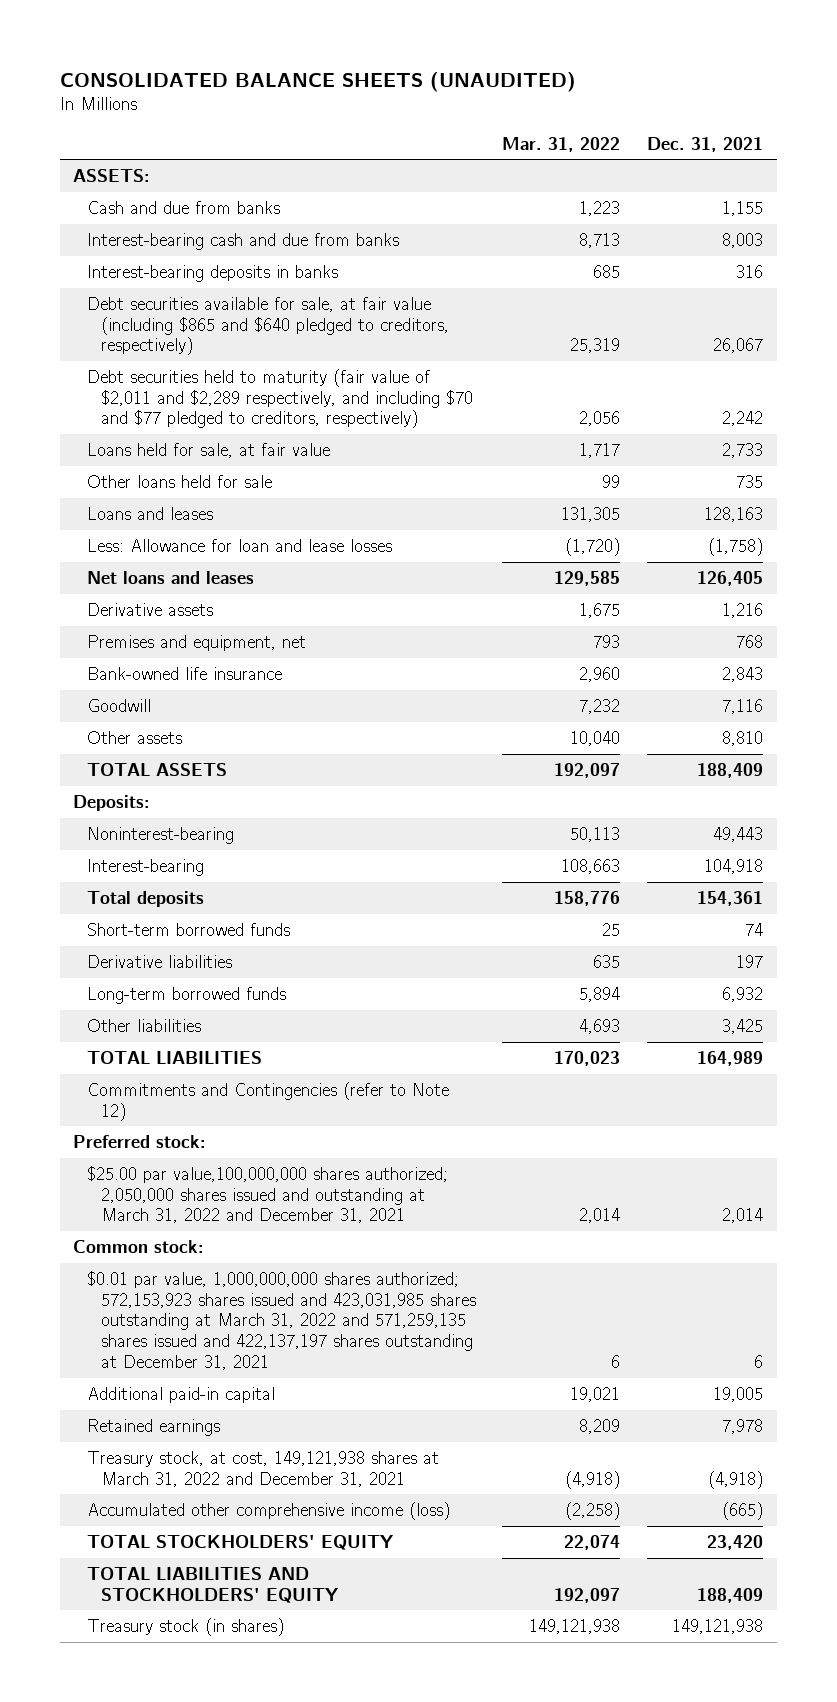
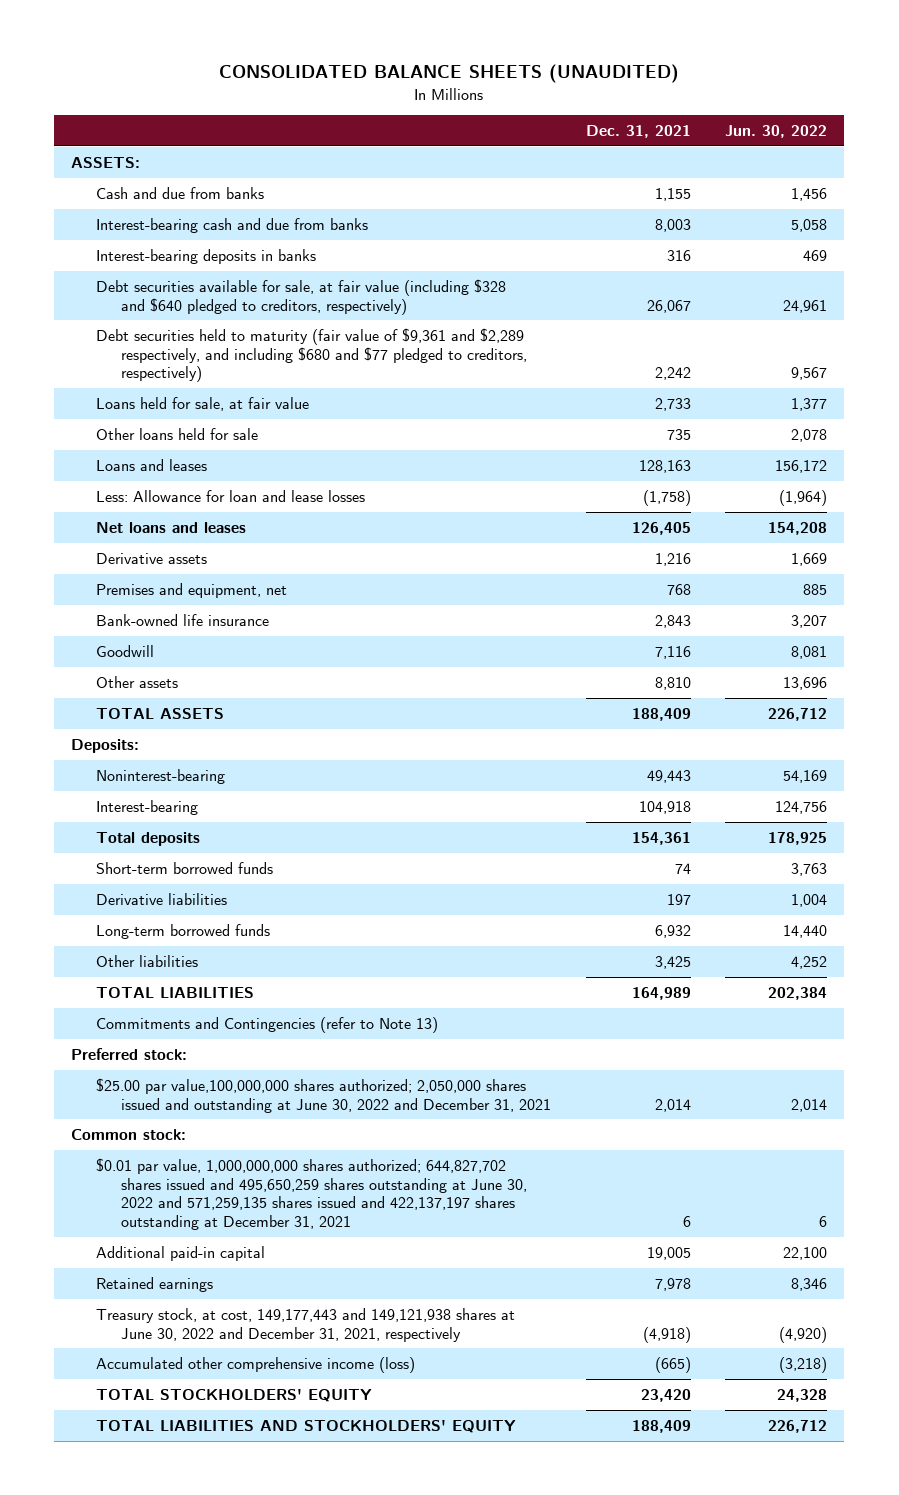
[502,136,621,152] Mar. 31, 2022 -> none
none -> [725,125,828,139] Jun. 30, 2022
[87,296,449,356] Debt securities available for sale, at fair value (including $865 and $640 pledged to creditors, respectively) -> [96,278,507,315] Debt securities available for sale, at fair value (including $328 and $640 pledged to creditors, respectively)
[87,368,473,429] Debt securities held to maturity (fair value of $2,011 and $2,289 respectively, and including $70 and $77 pledged to creditors, respectively) -> [96,327,527,383] Debt securities held to maturity (fair value of $9,361 and $2,289 respectively, and including $680 and $77 pledged to creditors, respectively)
[87,1081,450,1121] Commitments and Contingencies (refer to Note 12) -> [96,1016,439,1033] Commitments and Contingencies (refer to Note 13)
[87,1165,449,1224] $25.00 par value,100,000,000 shares authorized; 2,050,000 shares issued and outstanding at March 31, 2022 and December 31, 2021 -> [96,1077,551,1113] $25.00 par value,100,000,000 shares authorized; 2,050,000 shares issued and outstanding at June 30, 2022 and December 31, 2021
[87,1270,476,1371] $0.01 par value, 1,000,000,000 shares authorized; 572,153,923 shares issued and 423,031,985 shares outstanding at March 31, 2022 and 571,259,135 shares issued and 422,137,197 shares outstanding at December 31, 2021 -> [96,1157,527,1231] $0.01 par value, 1,000,000,000 shares authorized; 644,827,702 shares issued and 495,650,259 shares outstanding at June 30, 2022 and 571,259,135 shares issued and 422,137,197 shares outstanding at December 31, 2021
[87,1450,440,1487] Treasury stock, at cost, 149,121,938 shares at March 31, 2022 and December 31, 2021 -> [96,1307,516,1342] Treasury stock, at cost, 149,177,443 and 149,121,938 shares at June 30, 2022 and December 31, 2021, respectively
[87,1617,285,1636] Treasury stock (in shares) -> none

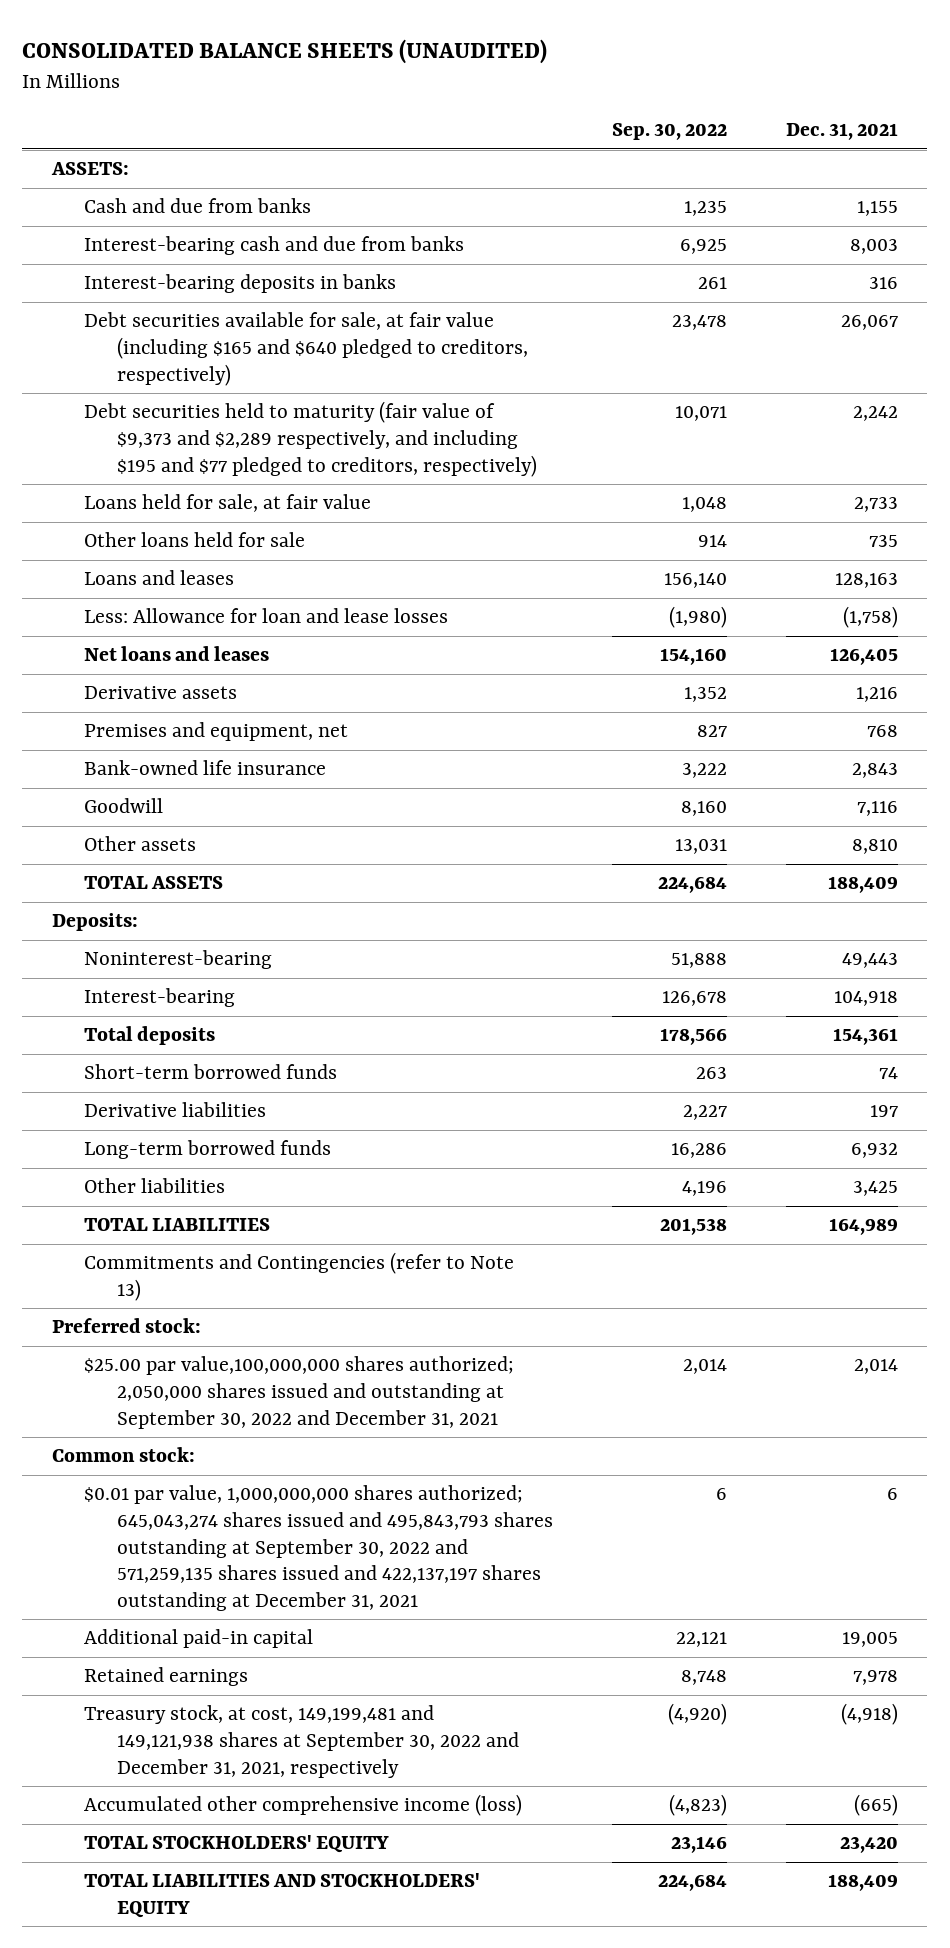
[725,125,828,139] Jun. 30, 2022 -> none
none -> [611,123,727,141] Sep. 30, 2022
[96,278,507,315] Debt securities available for sale, at fair value (including $328 and $640 pledged to creditors, respectively) -> [84,312,528,386] Debt securities available for sale, at fair value (including $165 and $640 pledged to creditors, respectively)
[96,327,527,383] Debt securities held to maturity (fair value of $9,361 and $2,289 respectively, and including $680 and $77 pledged to creditors, respectively) -> [84,401,537,477] Debt securities held to maturity (fair value of $9,373 and $2,289 respectively, and including $195 and $77 pledged to creditors, respectively)
[96,1077,551,1113] $25.00 par value,100,000,000 shares authorized; 2,050,000 shares issued and outstanding at June 30, 2022 and December 31, 2021 -> [84,1356,515,1429] $25.00 par value,100,000,000 shares authorized; 2,050,000 shares issued and outstanding at September 30, 2022 and December 31, 2021
[96,1157,527,1231] $0.01 par value, 1,000,000,000 shares authorized; 644,827,702 shares issued and 495,650,259 shares outstanding at June 30, 2022 and 571,259,135 shares issued and 422,137,197 shares outstanding at December 31, 2021 -> [84,1485,553,1611] $0.01 par value, 1,000,000,000 shares authorized; 645,043,274 shares issued and 495,843,793 shares outstanding at September 30, 2022 and 571,259,135 shares issued and 422,137,197 shares outstanding at December 31, 2021
[96,1307,516,1342] Treasury stock, at cost, 149,177,443 and 149,121,938 shares at June 30, 2022 and December 31, 2021, respectively -> [84,1705,519,1778] Treasury stock, at cost, 149,199,481 and 149,121,938 shares at September 30, 2022 and December 31, 2021, respectively

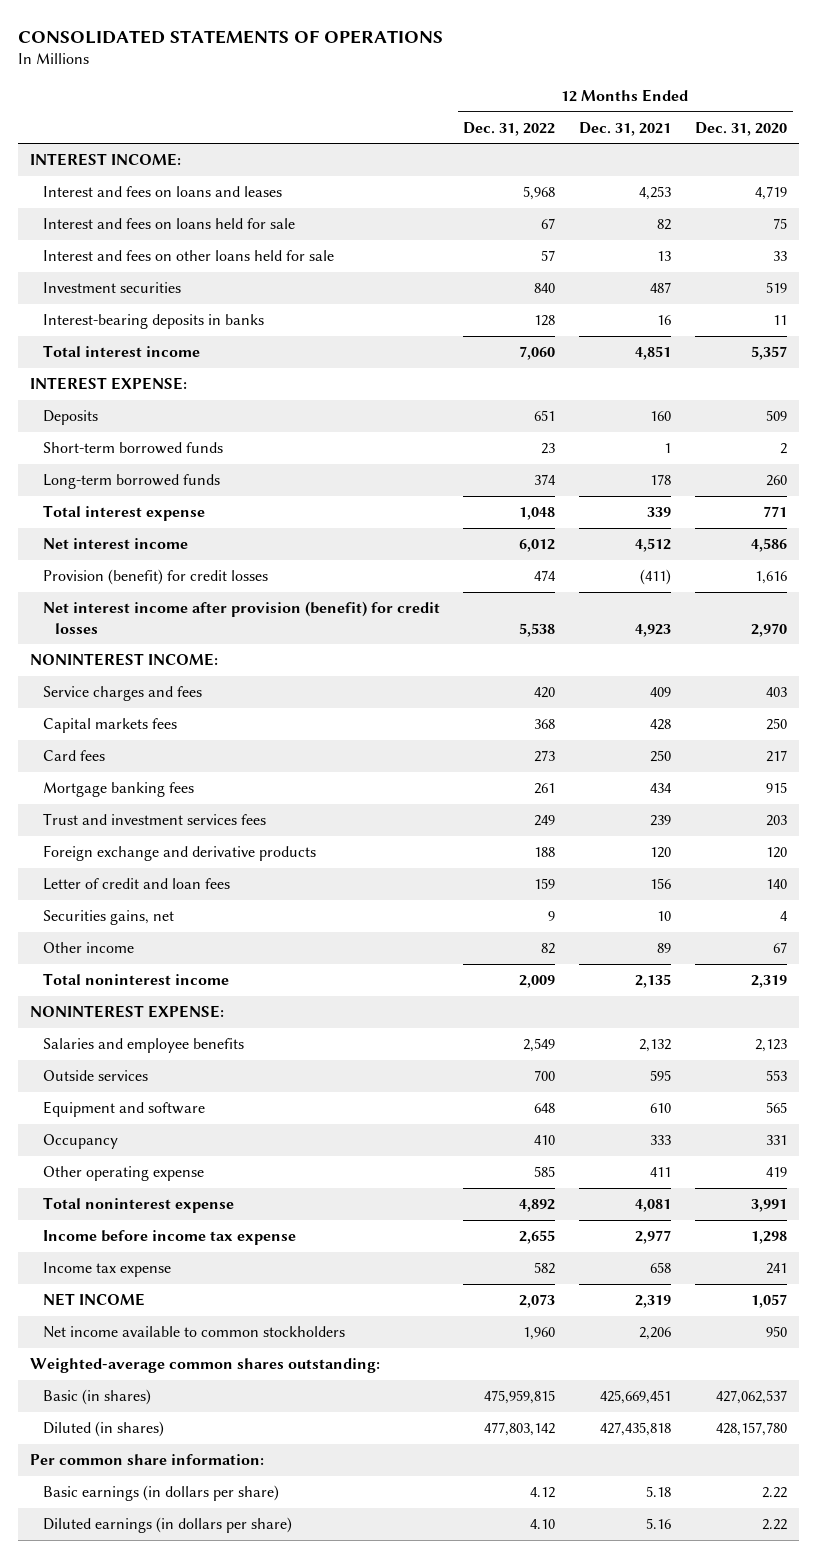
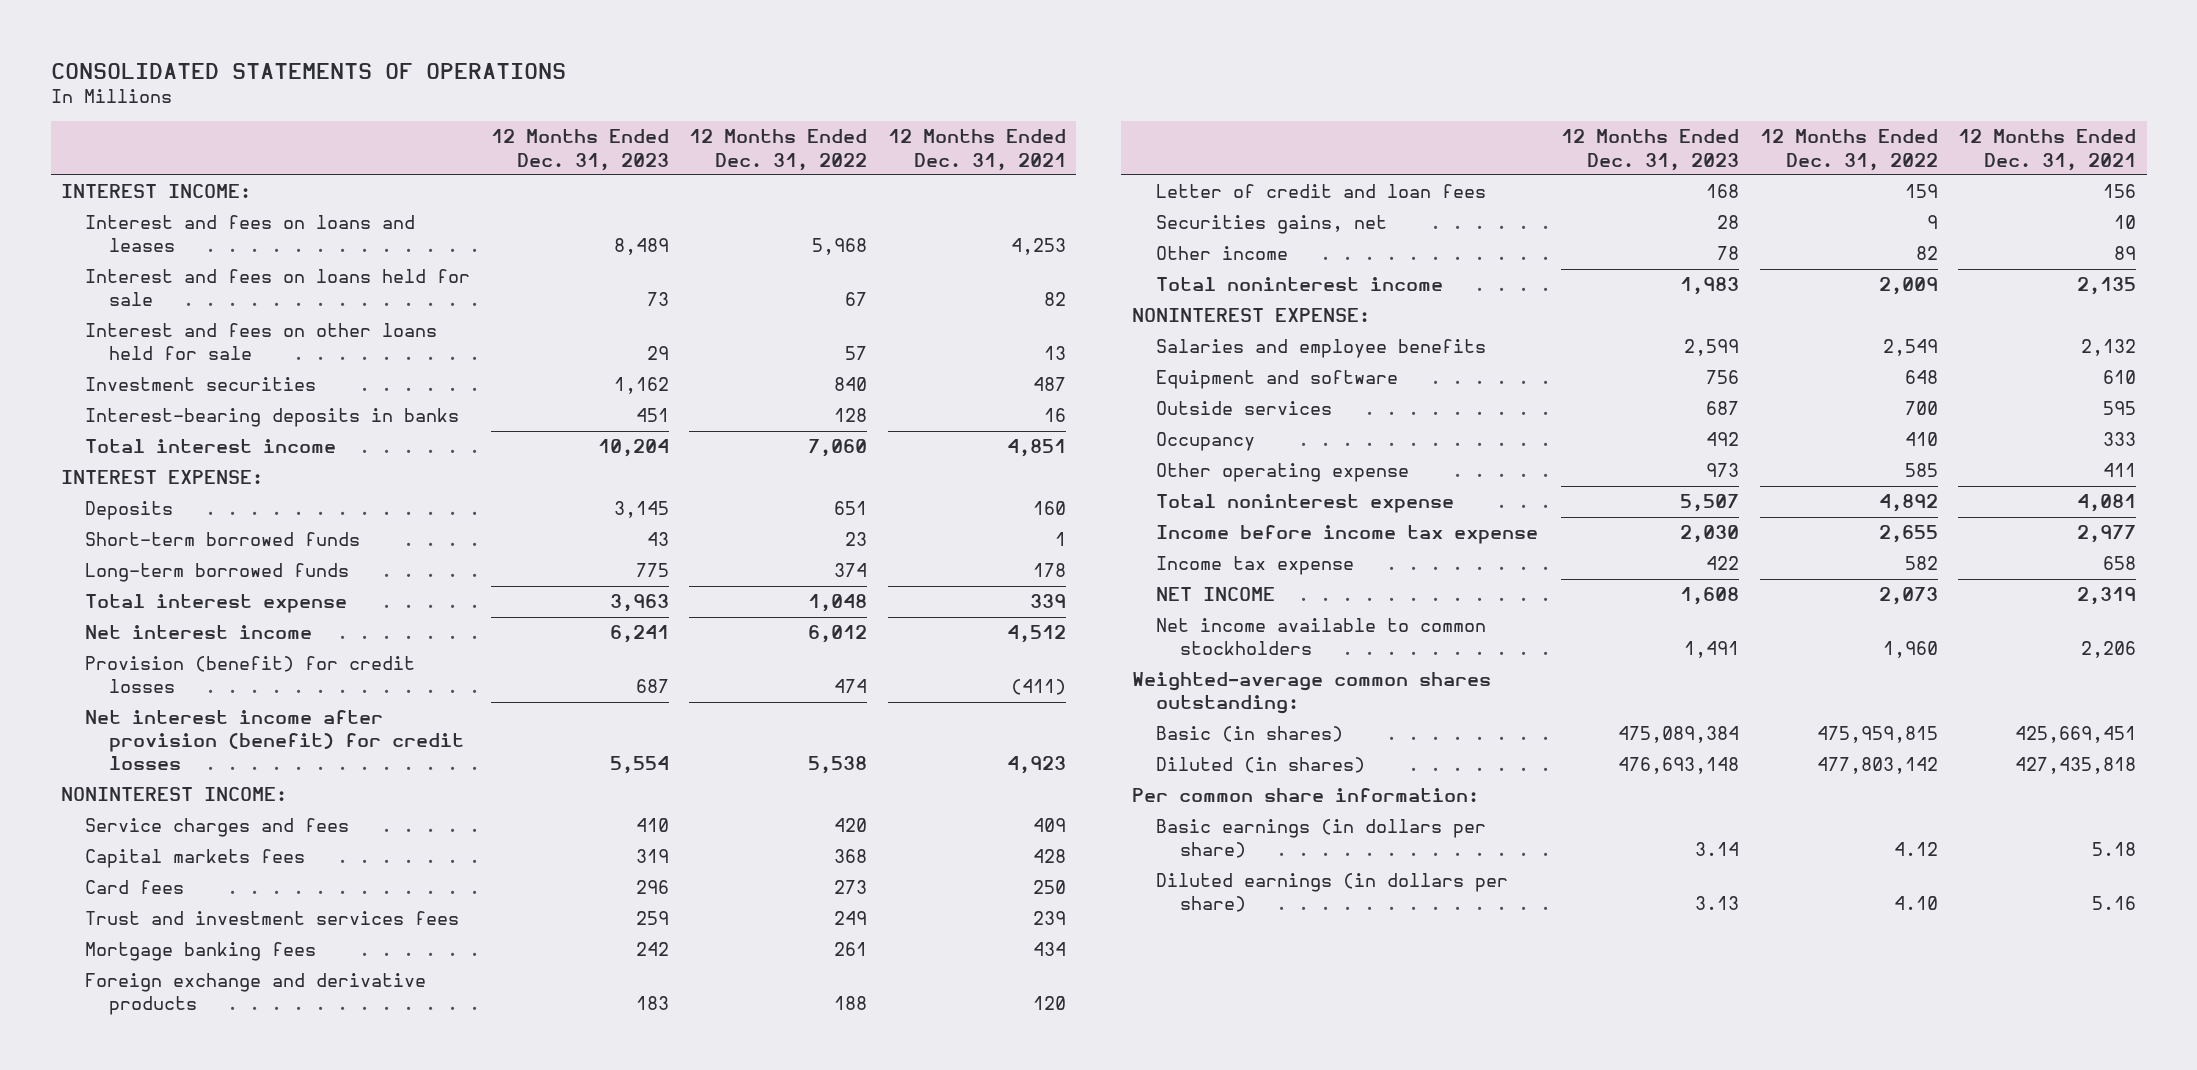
[695,121,788,136] Dec. 31, 2020 -> none
none -> [490,129,669,171] 12 Months Ended Dec. 31, 2023
[42,781,194,797] Mortgage banking fees -> [85,942,317,962] Mortgage banking fees
[42,1069,148,1081] Outside services -> [1155,401,1332,416] Outside services

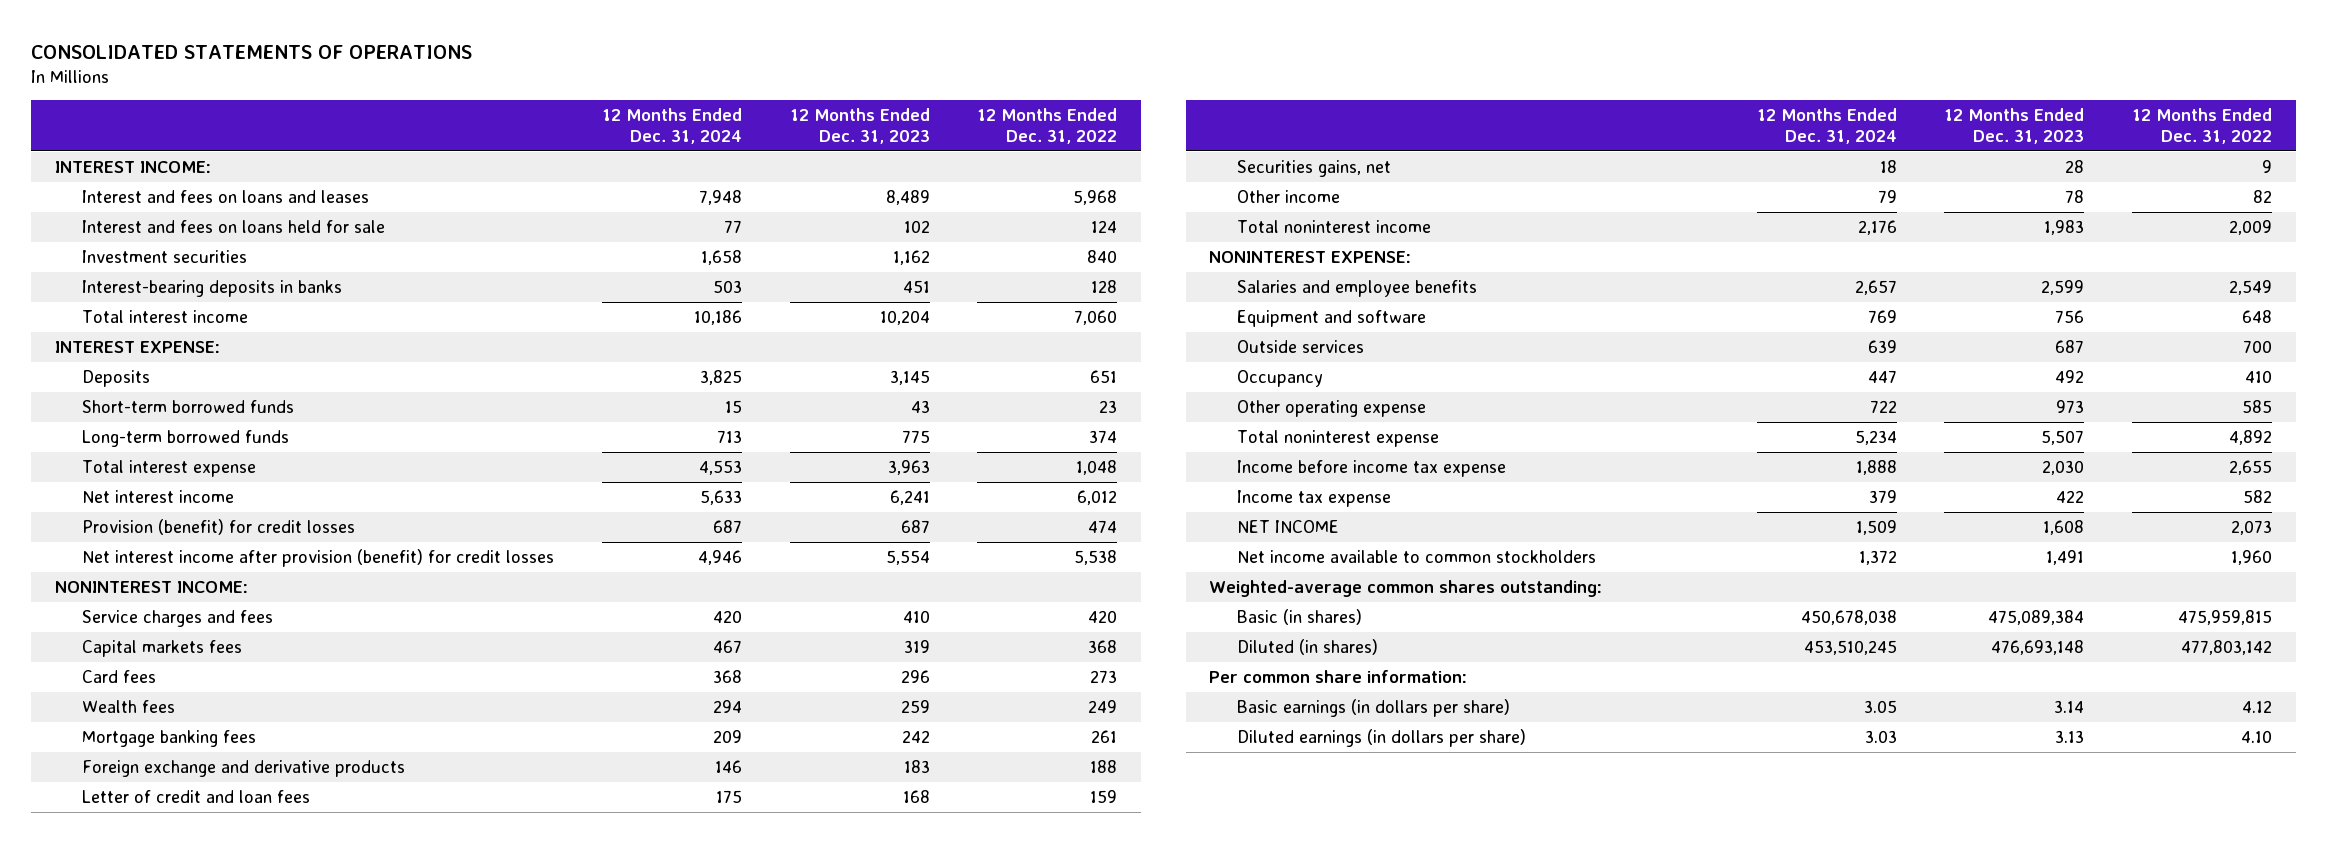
[887,129,1066,171] 12 Months Ended Dec. 31, 2021 -> none
none -> [602,108,743,145] 12 Months Ended Dec. 31, 2024
[85,323,438,361] Interest and fees on other loans held for sale -> none
[646,292,669,307] 73 -> [903,220,930,234] 102
[845,292,868,307] 67 -> [1091,220,1118,234] 124
[85,911,460,926] Trust and investment services fees -> [82,700,176,714] Wealth fees

